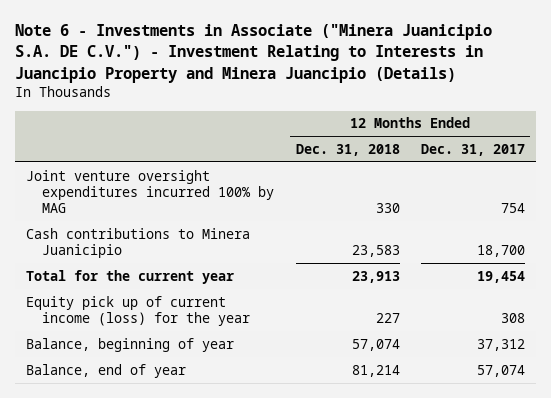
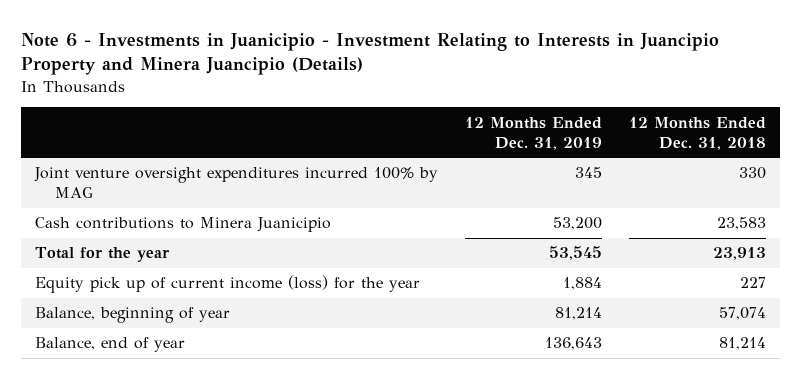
[15,24,493,83] Note 6 - Investments in Associate ("Minera Juanicipio S.A. DE C.V.") - Investment Relating to Interests in Juancipio Property and Minera Juancipio (Details) -> [21,32,720,76] Note 6 - Investments in Juanicipio - Investment Relating to Interests in Juancipio Property and Minera Juancipio (Details)
[421,143,526,156] Dec. 31, 2017 -> none
none -> [464,116,602,150] 12 Months Ended Dec. 31, 2019
[25,269,234,284] Total for the current year -> [34,247,170,263] Total for the year

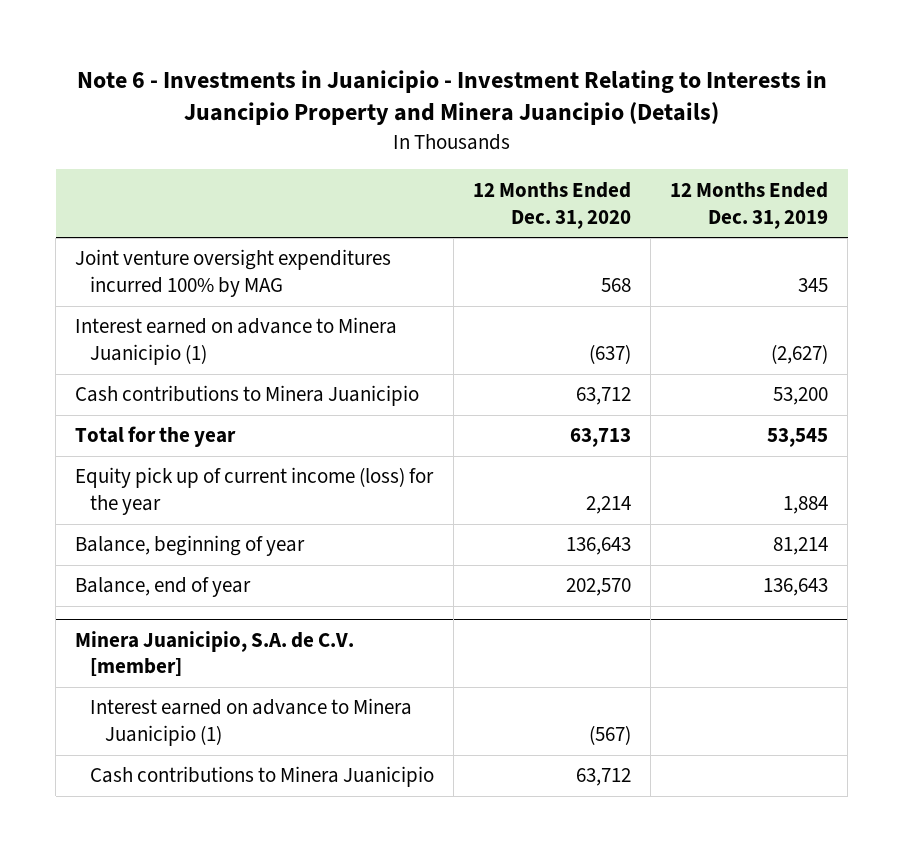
[629,116,767,150] 12 Months Ended Dec. 31, 2018 -> none
none -> [472,181,631,229] 12 Months Ended Dec. 31, 2020
none -> [75,317,398,366] Interest earned on advance to Minera Juanicipio (1)
none -> [75,630,355,677] Minera Juanicipio, S.A. de C.V. [member]
none -> [89,698,412,747] Interest earned on advance to Minera Juanicipio (1)
none -> [89,766,434,788] Cash contributions to Minera Juanicipio

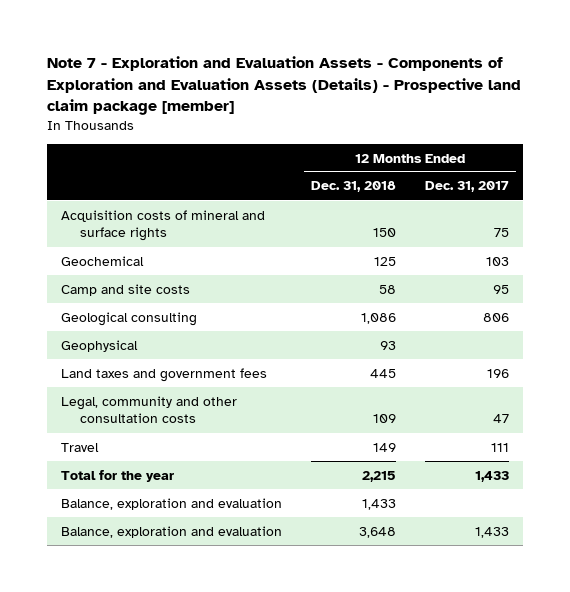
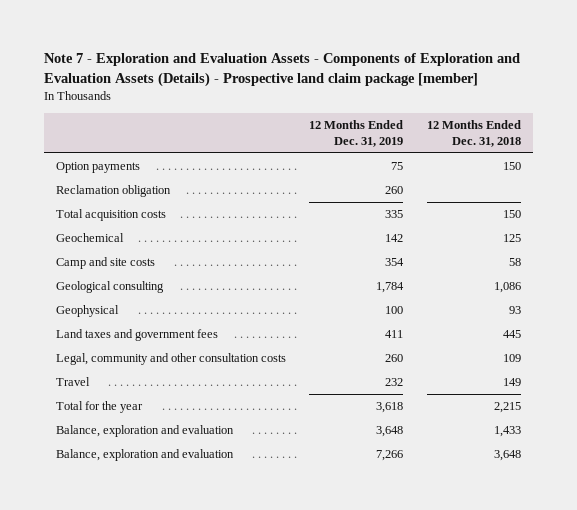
[424,181,509,193] Dec. 31, 2017 -> none
none -> [309,119,404,147] 12 Months Ended Dec. 31, 2019
none -> [55,162,140,174] Option payments
none -> [55,185,171,198] Reclamation obligation
[61,209,266,242] Acquisition costs of mineral and surface rights -> [55,209,166,222] Total acquisition costs

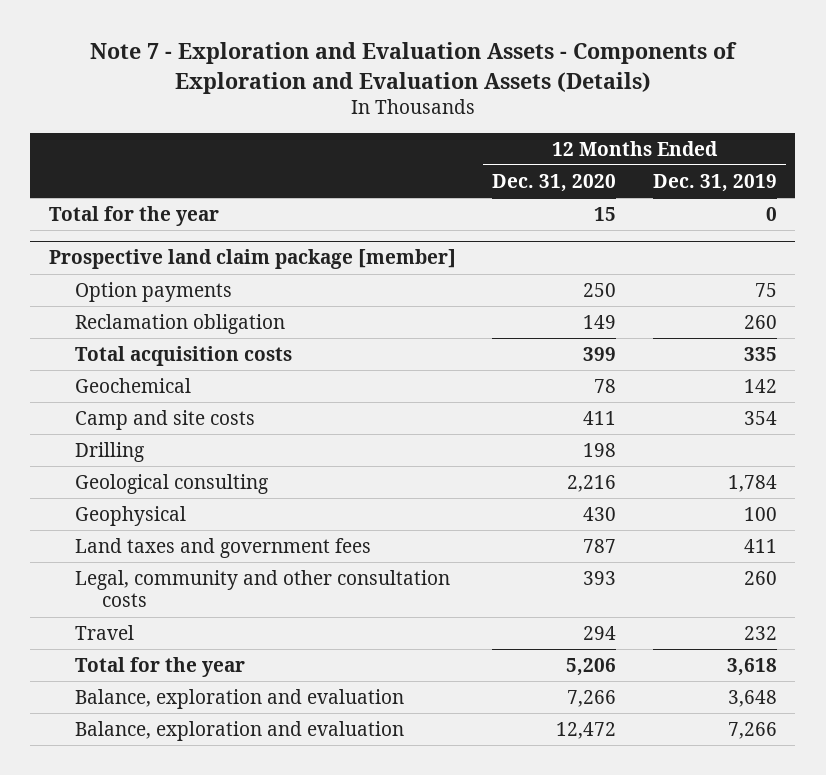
[43,53,520,87] Note 7 - Exploration and Evaluation Assets - Components of Exploration and Evaluation Assets (Details) - Prospective land claim package [member] -> [89,42,737,94] Note 7 - Exploration and Evaluation Assets - Components of Exploration and Evaluation Assets (Details)
[426,119,521,147] 12 Months Ended Dec. 31, 2018 -> none
none -> [492,173,617,192] Dec. 31, 2020
none -> [48,205,219,226] Total for the year
none -> [48,249,456,270] Prospective land claim package [member]
none -> [75,441,145,462] Drilling

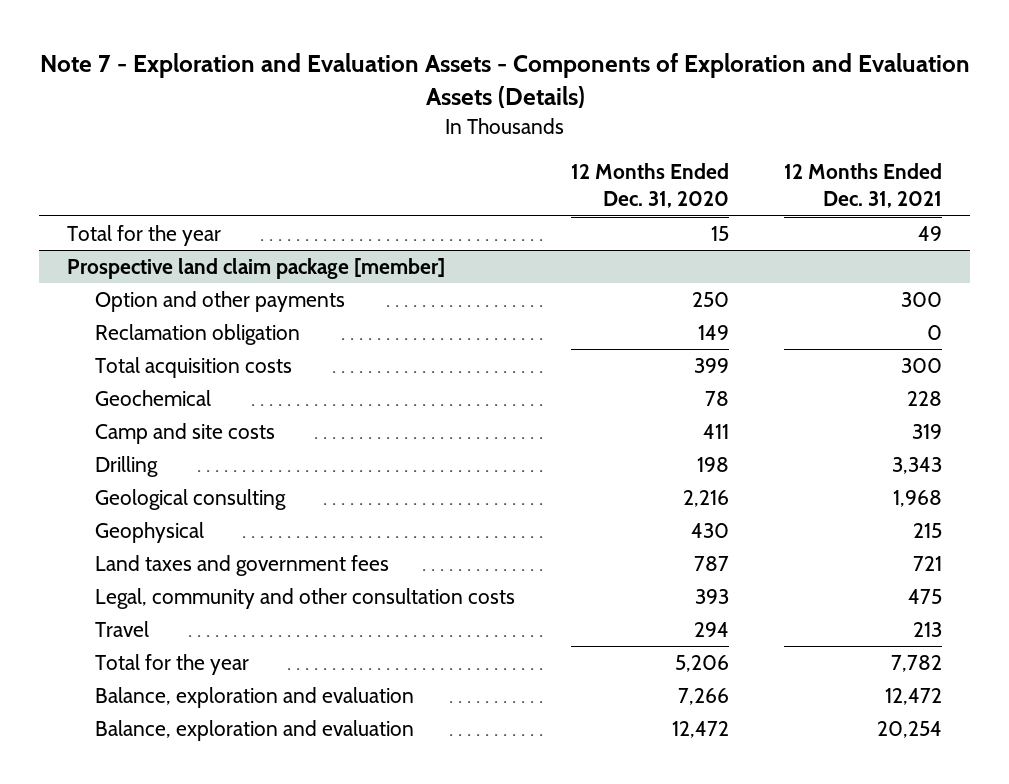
[653,173,778,192] Dec. 31, 2019 -> none
none -> [784,163,943,209] 12 Months Ended Dec. 31, 2021
[75,281,233,302] Option payments -> [95,290,346,312] Option and other payments

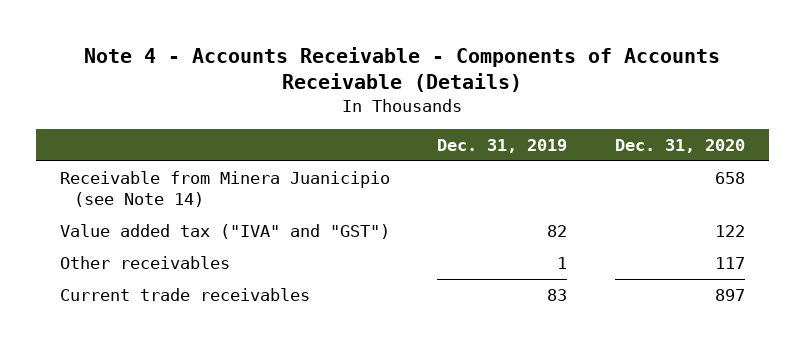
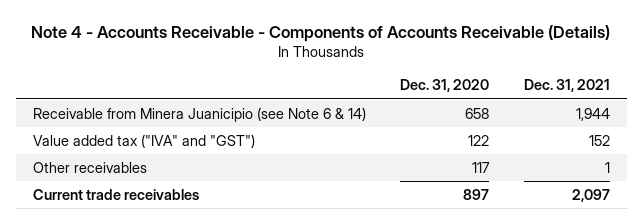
[437,139,568,154] Dec. 31, 2019 -> none
none -> [523,79,610,93] Dec. 31, 2021
[59,171,390,208] Receivable from Minera Juanicipio (see Note 14) -> [32,106,366,122] Receivable from Minera Juanicipio (see Note 6 & 14)

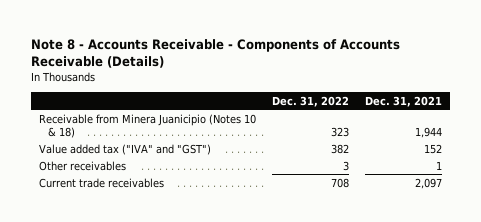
[31,24,611,42] Note 4 - Accounts Receivable - Components of Accounts Receivable (Details) -> [31,38,401,68] Note 8 - Accounts Receivable - Components of Accounts Receivable (Details)
[400,79,490,93] Dec. 31, 2020 -> none
none -> [272,95,350,107] Dec. 31, 2022
[32,106,366,122] Receivable from Minera Juanicipio (see Note 6 & 14) -> [39,113,257,138] Receivable from Minera Juanicipio (Notes 10 & 18)

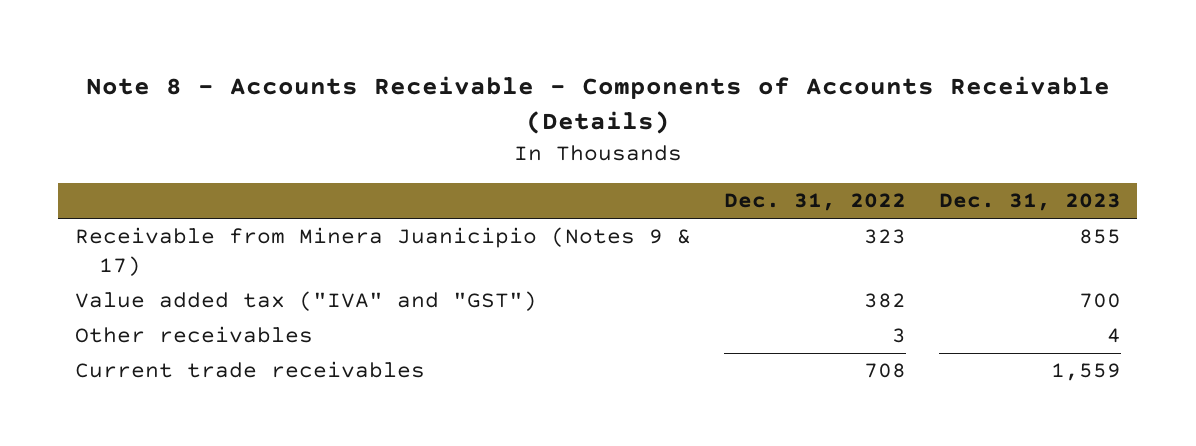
[364,95,442,107] Dec. 31, 2021 -> none
none -> [938,193,1121,212] Dec. 31, 2023
[39,113,257,138] Receivable from Minera Juanicipio (Notes 10 & 18) -> [74,227,691,276] Receivable from Minera Juanicipio (Notes 9 & 17)

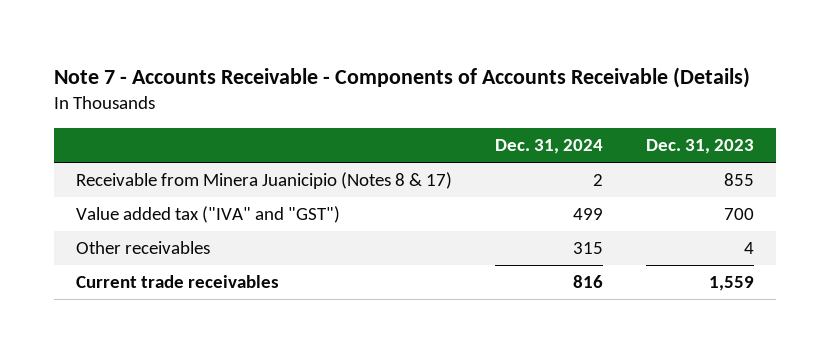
[85,75,1110,135] Note 8 - Accounts Receivable - Components of Accounts Receivable (Details) -> [54,66,751,88] Note 7 - Accounts Receivable - Components of Accounts Receivable (Details)
[723,193,906,212] Dec. 31, 2022 -> none
none -> [495,139,604,155] Dec. 31, 2024
[74,227,691,276] Receivable from Minera Juanicipio (Notes 9 & 17) -> [75,172,452,190] Receivable from Minera Juanicipio (Notes 8 & 17)

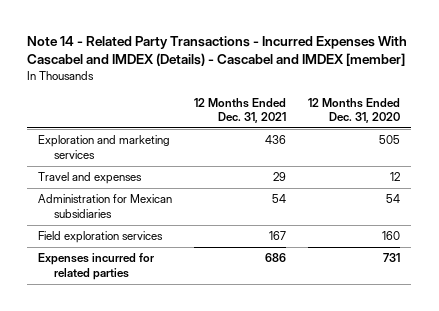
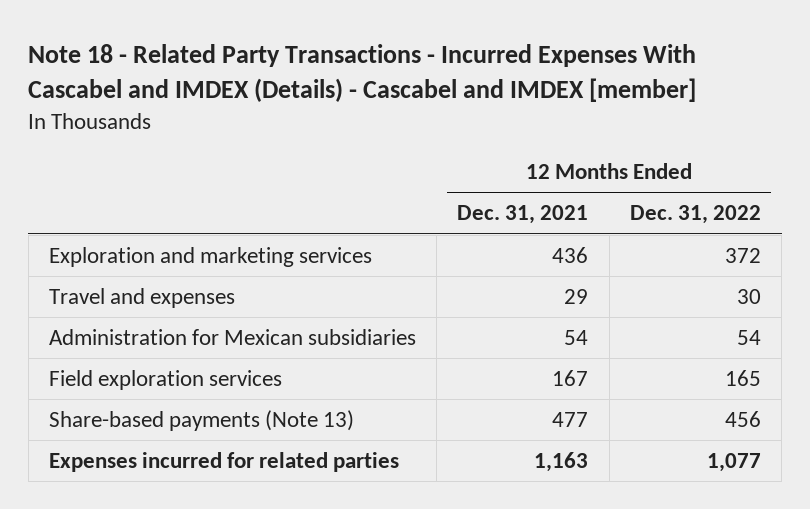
[27,35,408,66] Note 14 - Related Party Transactions - Incurred Expenses With Cascabel and IMDEX (Details) - Cascabel and IMDEX [member] -> [28,44,697,103] Note 18 - Related Party Transactions - Incurred Expenses With Cascabel and IMDEX (Details) - Cascabel and IMDEX [member]
[308,97,401,124] 12 Months Ended Dec. 31, 2020 -> none
none -> [629,205,761,225] Dec. 31, 2022
none -> [48,409,354,431] Share-based payments (Note 13)
[265,253,287,263] 686 -> [534,451,589,472] 1,163

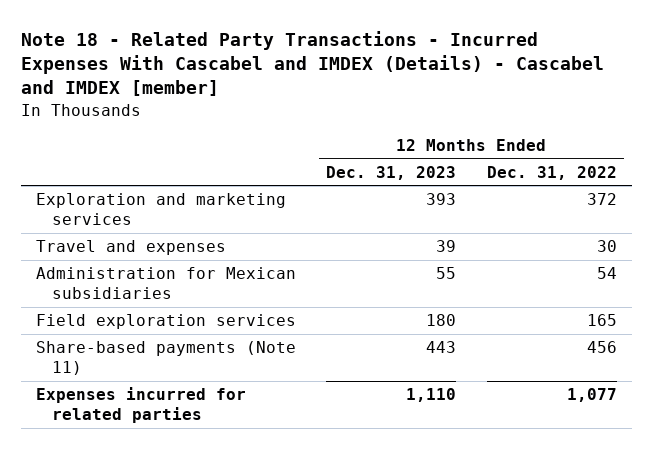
[457,205,589,225] Dec. 31, 2021 -> none
none -> [326,165,457,180] Dec. 31, 2023
[48,409,354,431] Share-based payments (Note 13) -> [36,341,297,375] Share-based payments (Note 11)

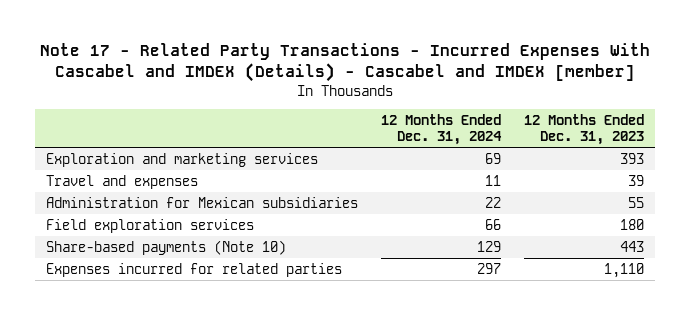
[21,30,605,97] Note 18 - Related Party Transactions - Incurred Expenses With Cascabel and IMDEX (Details) - Cascabel and IMDEX [member] -> [40,42,651,83] Note 17 - Related Party Transactions - Incurred Expenses With Cascabel and IMDEX (Details) - Cascabel and IMDEX [member]
[486,165,617,180] Dec. 31, 2022 -> none
none -> [381,114,503,146] 12 Months Ended Dec. 31, 2024
[36,341,297,375] Share-based payments (Note 11) -> [46,239,287,255] Share-based payments (Note 10)

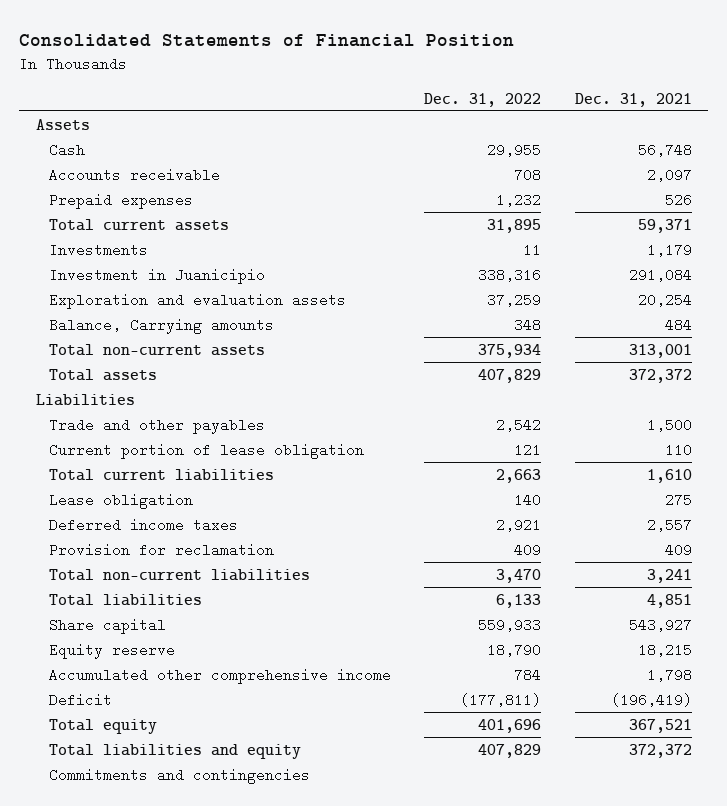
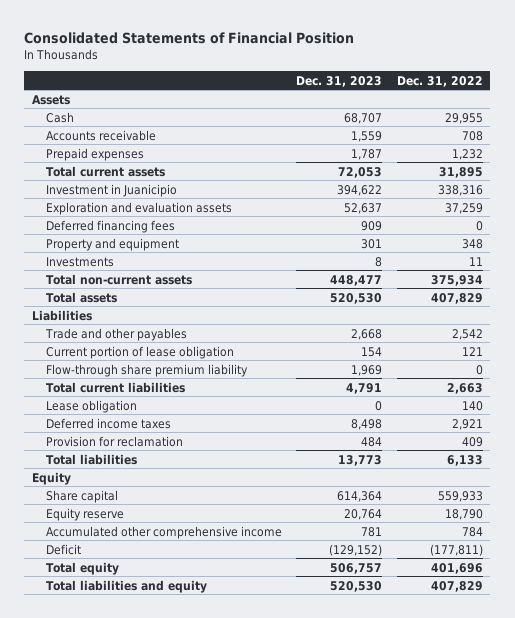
[574,92,692,107] Dec. 31, 2021 -> none
none -> [296,75,383,87] Dec. 31, 2023
none -> [45,219,175,233] Deferred financing fees
[48,317,274,334] Balance, Carrying amounts -> [45,237,179,251] Property and equipment
[48,242,148,257] Investments -> [45,256,114,267] Investments
none -> [45,363,248,377] Flow-through share premium liability
[48,568,310,581] Total non-current liabilities -> none
none -> [31,471,71,485] Equity
[48,767,310,784] Commitments and contingencies -> none

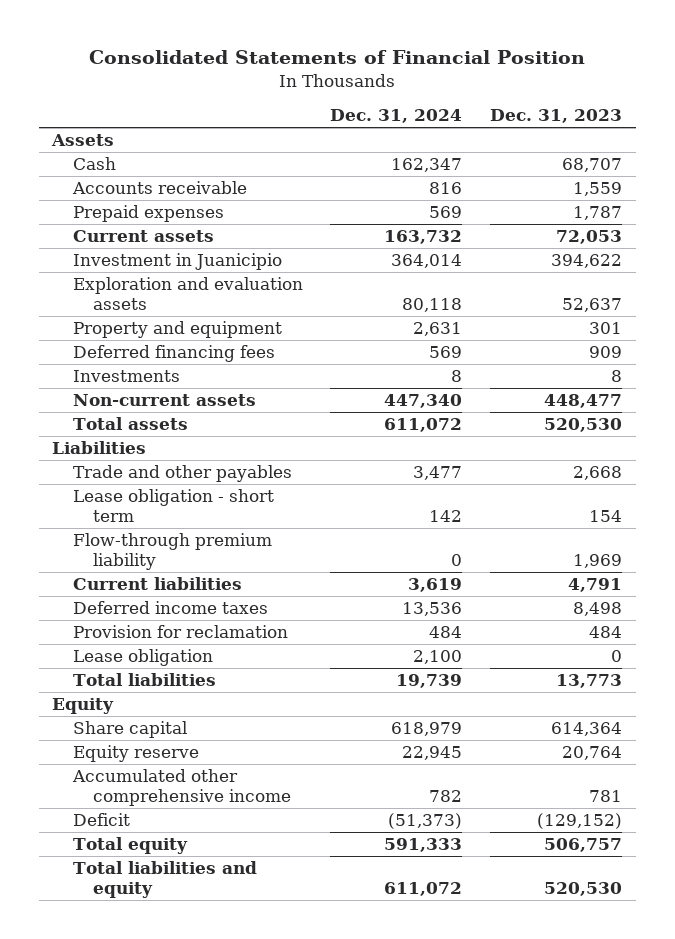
[397,75,484,87] Dec. 31, 2022 -> none
none -> [330,109,463,124] Dec. 31, 2024
[45,165,165,177] Total current assets -> [72,230,214,243] Current assets
[45,219,175,233] Deferred financing fees -> [72,345,275,363] Deferred financing fees
[45,273,192,285] Total non-current assets -> [72,394,256,407] Non-current assets
[45,345,234,359] Current portion of lease obligation -> [72,489,274,522] Lease obligation - short term
[45,363,248,377] Flow-through share premium liability -> [72,533,272,570] Flow-through premium liability
[45,381,185,393] Total current liabilities -> [72,577,242,591] Current liabilities
[45,399,137,413] Lease obligation -> [72,649,213,667] Lease obligation

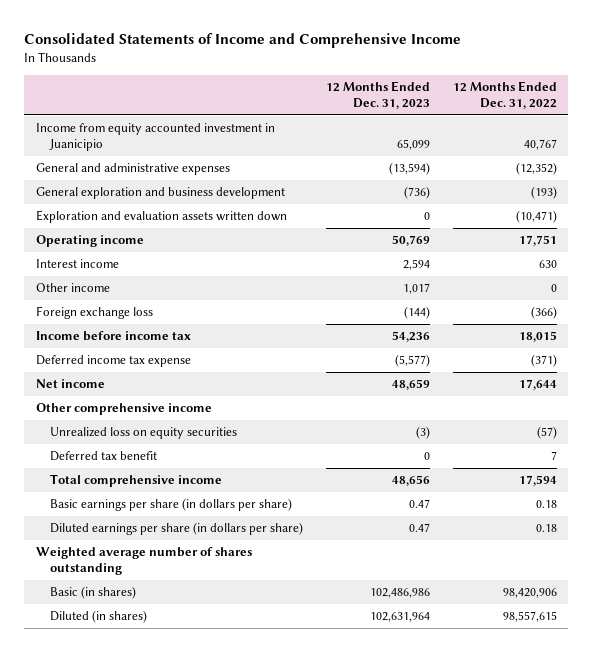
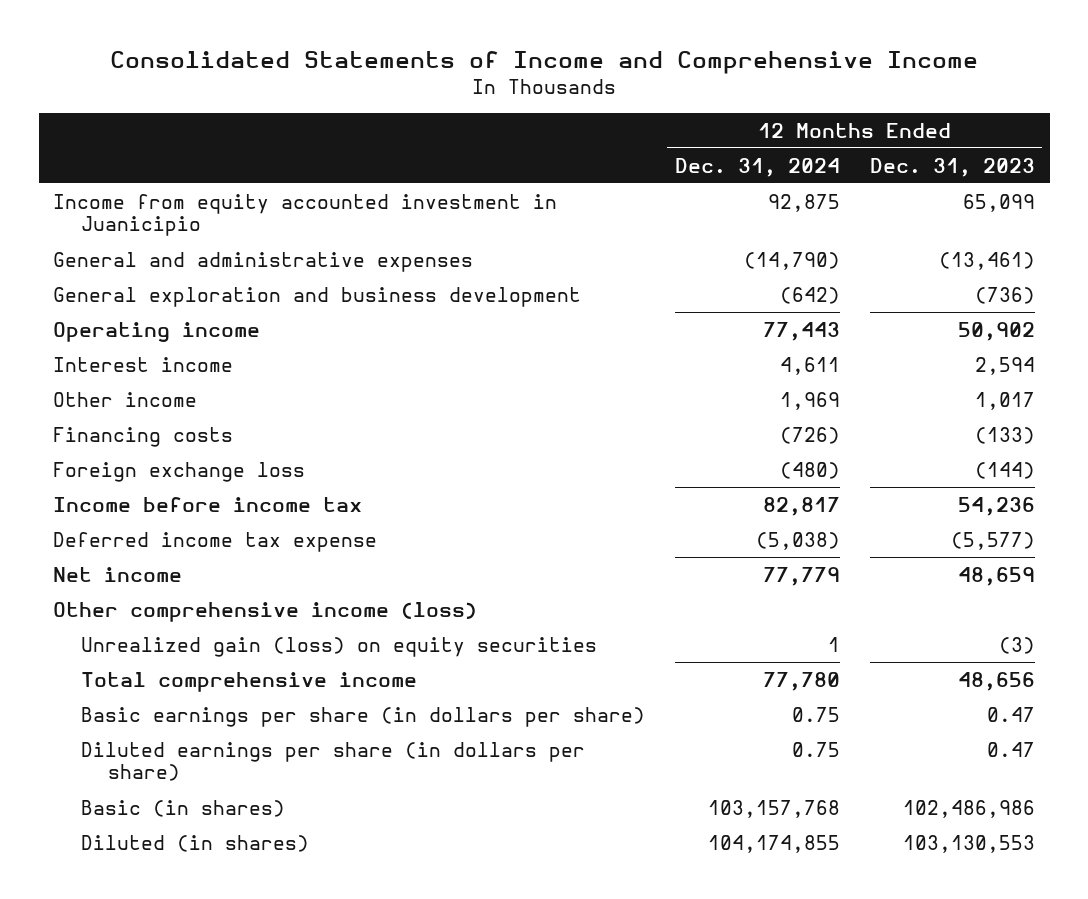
[452,80,557,110] 12 Months Ended Dec. 31, 2022 -> none
none -> [674,157,840,177] Dec. 31, 2024
[388,161,430,175] (13,594) -> [938,251,1035,270] (13,461)
[35,209,287,223] Exploration and evaluation assets written down -> none
[391,234,430,246] 50,769 -> [957,321,1035,341] 50,902
none -> [53,426,234,447] Financing costs
[49,450,157,461] Deferred tax benefit -> none
[35,402,212,415] Other comprehensive income -> [53,601,478,622] Other comprehensive income (loss)
[49,426,237,439] Unrealized loss on equity securities -> [80,636,597,657] Unrealized gain (loss) on equity securities
[35,546,252,576] Weighted average number of shares outstanding -> none
[369,611,430,622] 102,631,964 -> [902,834,1035,853] 103,130,553

